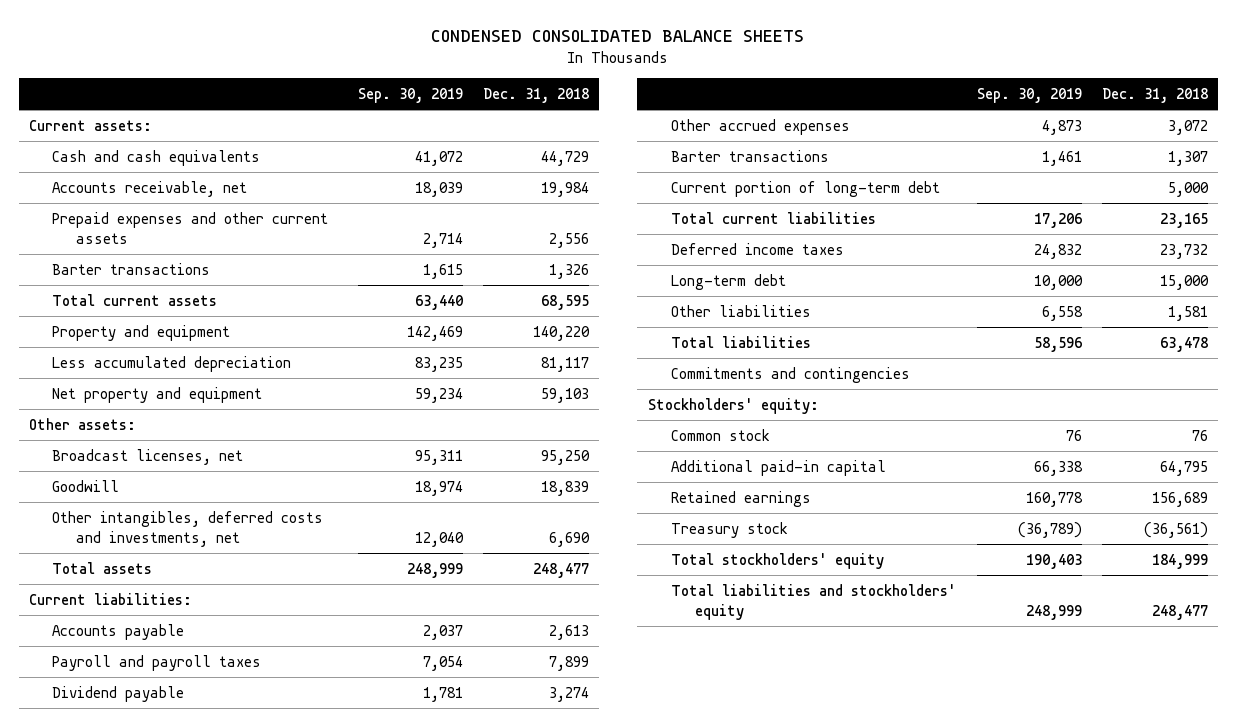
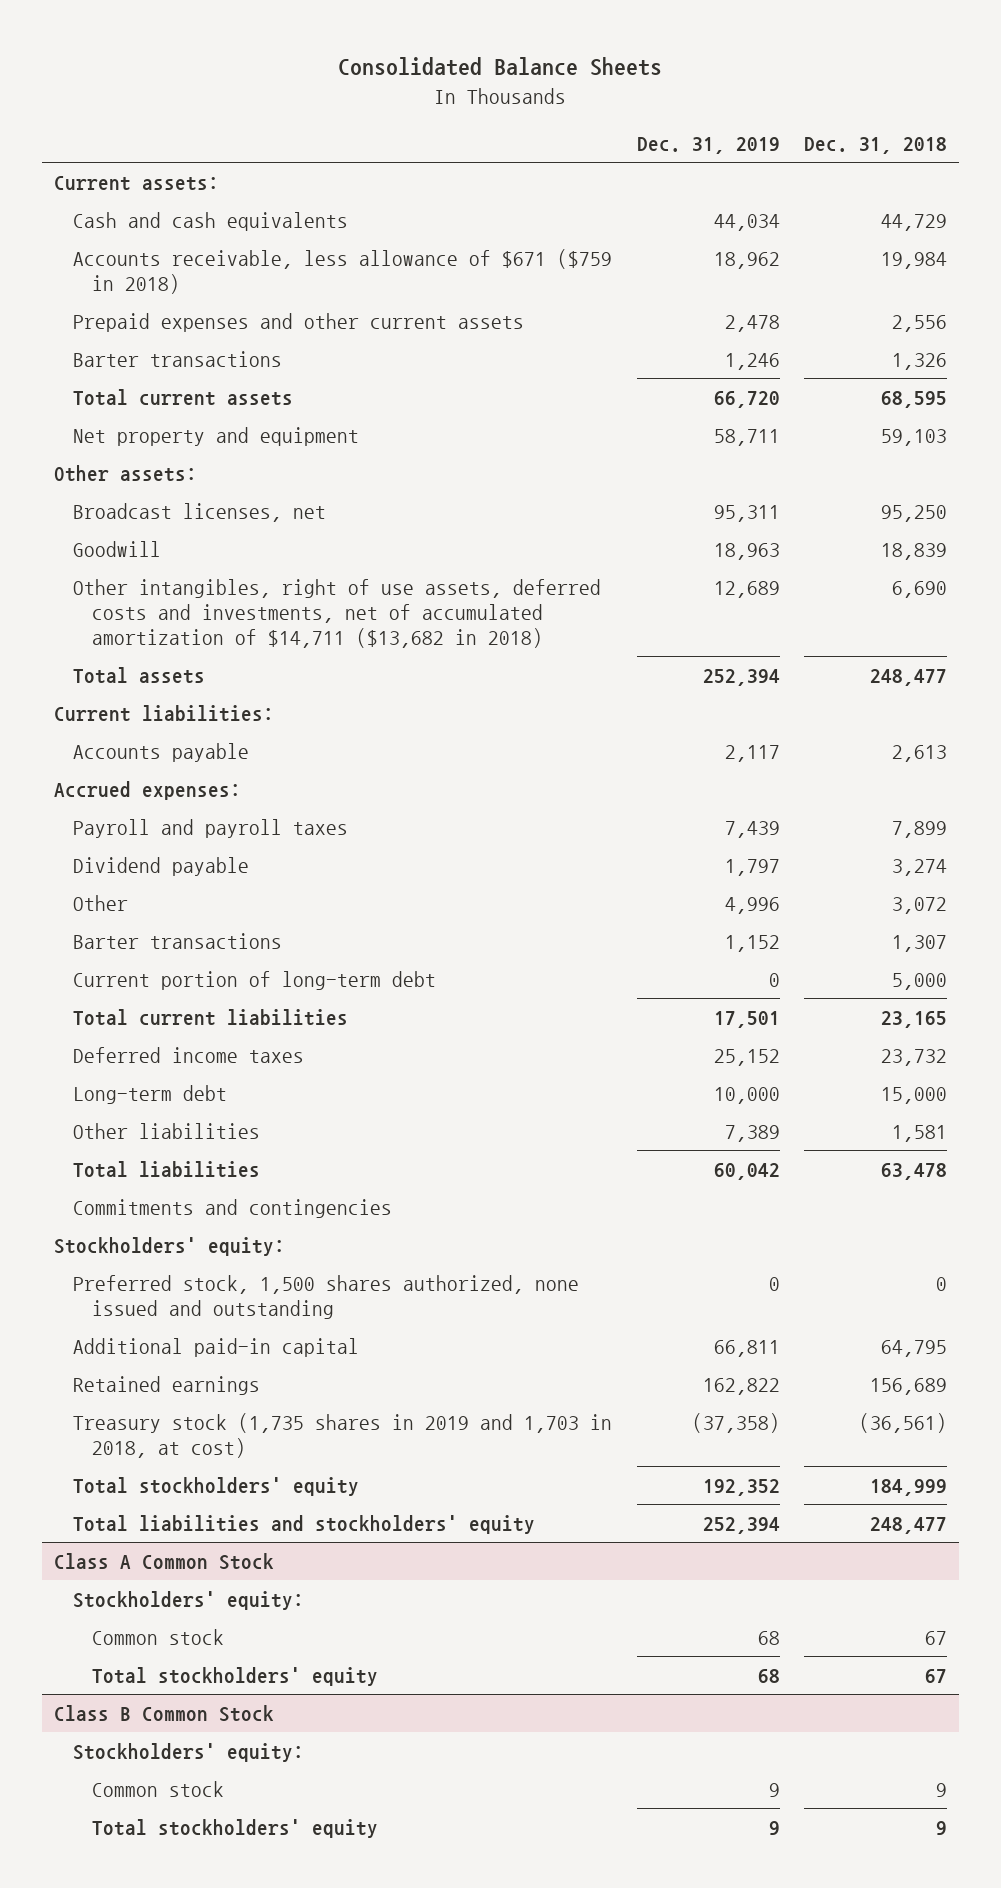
[431,30,805,43] CONDENSED CONSOLIDATED BALANCE SHEETS -> [338,57,663,77] Consolidated Balance Sheets
[357,87,463,103] Sep. 30, 2019 -> none
none -> [636,136,780,154] Dec. 31, 2019
[52,180,248,197] Accounts receivable, net -> [73,248,613,294] Accounts receivable, less allowance of $671 ($759 in 2018)
[52,324,231,341] Property and equipment -> none
[52,355,292,372] Less accumulated depreciation -> none
[52,510,324,547] Other intangibles, deferred costs and investments, net -> [73,578,602,648] Other intangibles, right of use assets, deferred costs and investments, net of accumulated amortization of $14,711 ($13,682 in 2018)
none -> [53,780,241,800] Accrued expenses:
[671,118,851,135] Other accrued expenses -> [73,894,129,911] Other
[671,428,771,441] Common stock -> none
none -> [73,1274,580,1319] Preferred stock, 1,500 shares authorized, none issued and outstanding
[671,521,789,538] Treasury stock -> [73,1412,613,1458] Treasury stock (1,735 shares in 2019 and 1,703 in 2018, at cost)
none -> [53,1552,274,1570] Class A Common Stock
none -> [73,1590,305,1610] Stockholders' equity:
none -> [92,1628,225,1645] Common stock
none -> [92,1666,379,1686] Total stockholders' equity
none -> [53,1704,274,1722] Class B Common Stock
none -> [73,1742,305,1762] Stockholders' equity:
none -> [92,1780,225,1797] Common stock
none -> [92,1818,379,1838] Total stockholders' equity

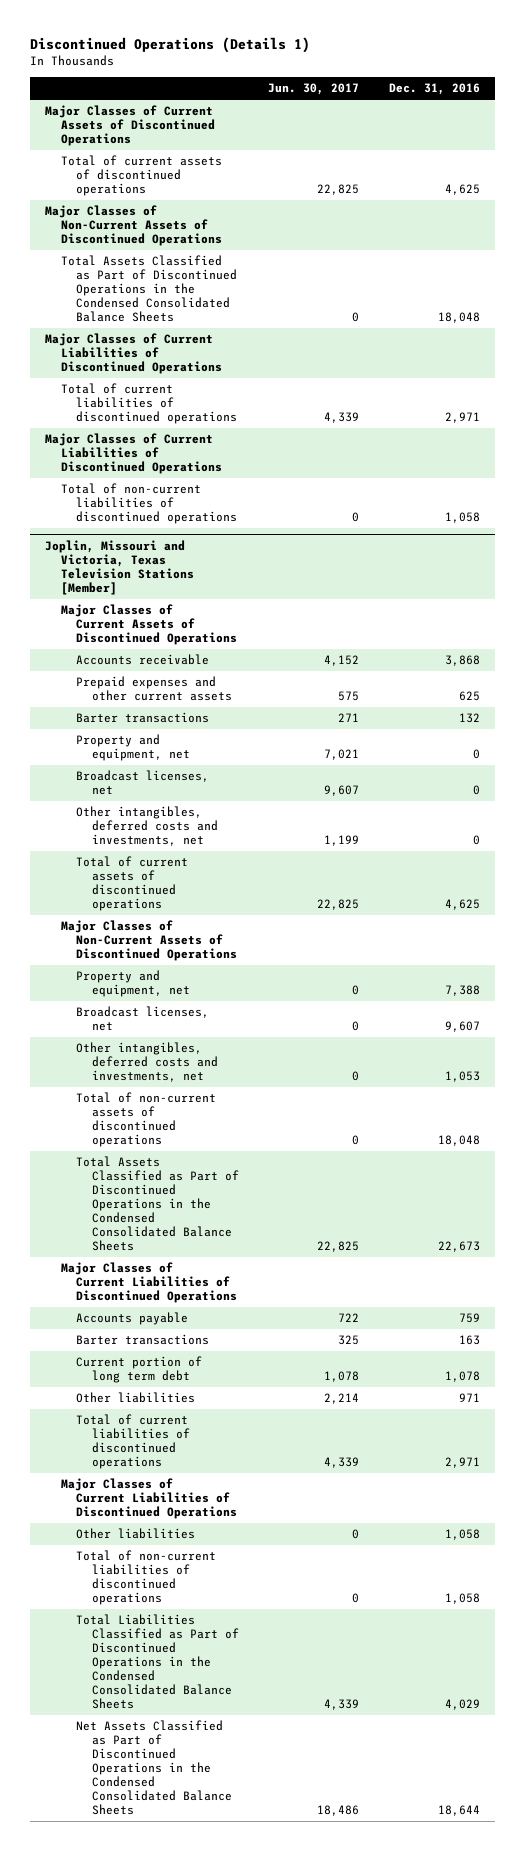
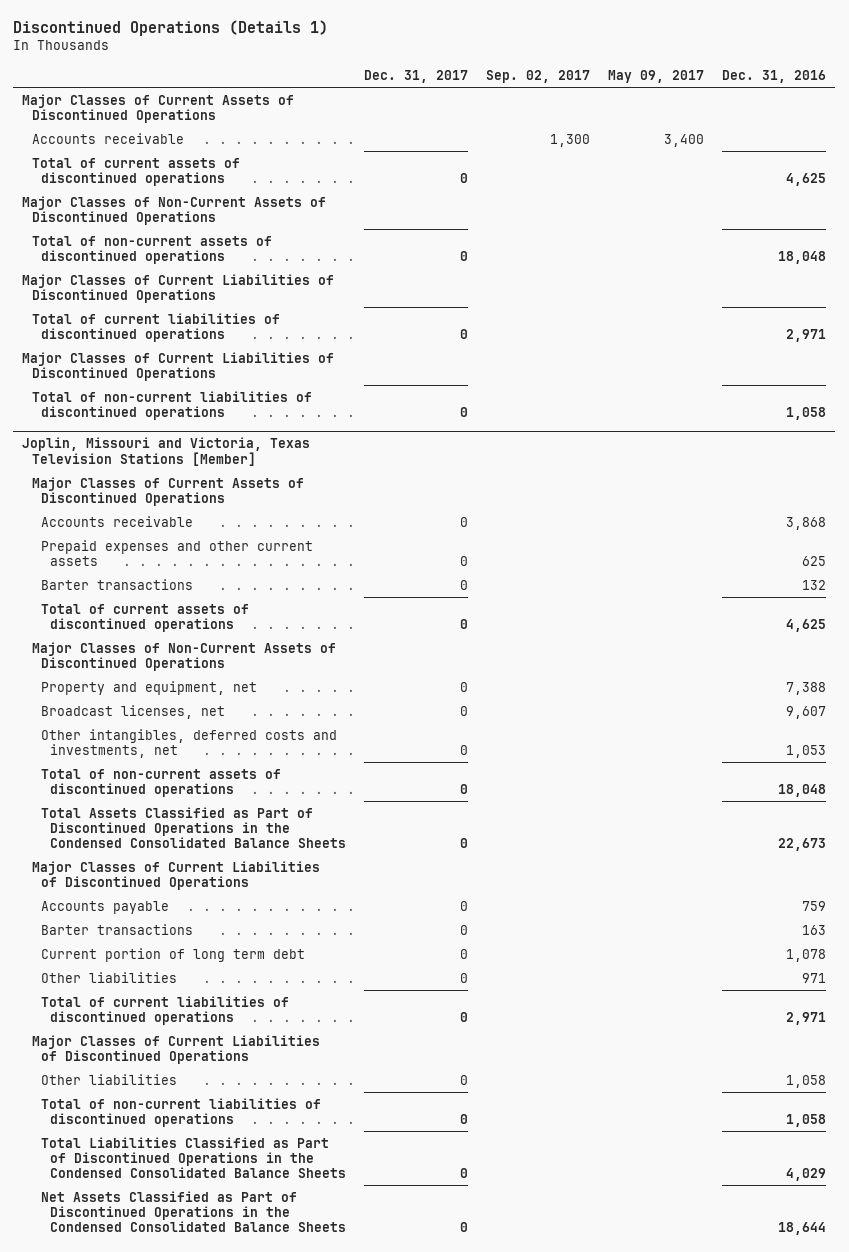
[268,83,360,96] Jun. 30, 2017 -> none
none -> [364,69,469,83] Dec. 31, 2017
none -> [486,69,591,83] Sep. 02, 2017
none -> [608,69,705,83] May 09, 2017
none -> [31,132,184,144] Accounts receivable
[60,255,238,323] Total Assets Classified as Part of Discontinued Operations in the Condensed Consolidated Balance Sheets -> [31,235,272,264] Total of non-current assets of discontinued operations
[76,734,190,762] Property and equipment, net -> none
[76,770,210,796] Broadcast licenses, net -> none
[76,806,218,847] Other intangibles, deferred costs and investments, net -> none

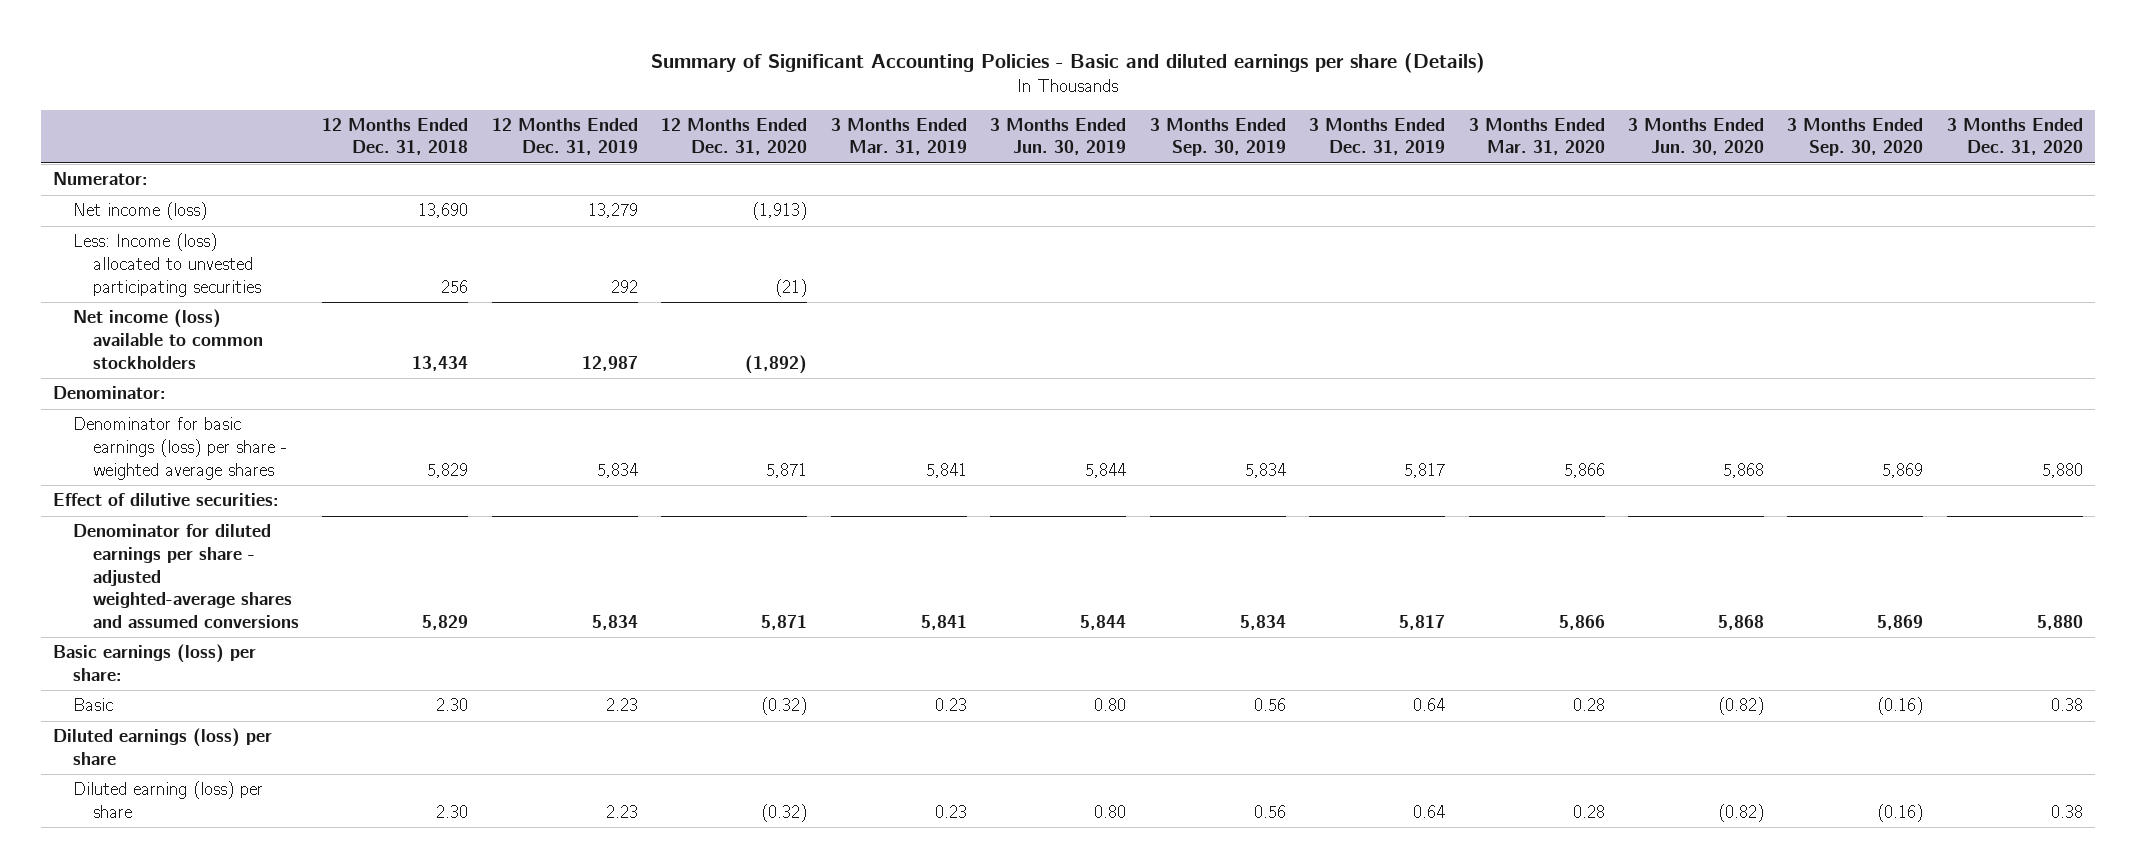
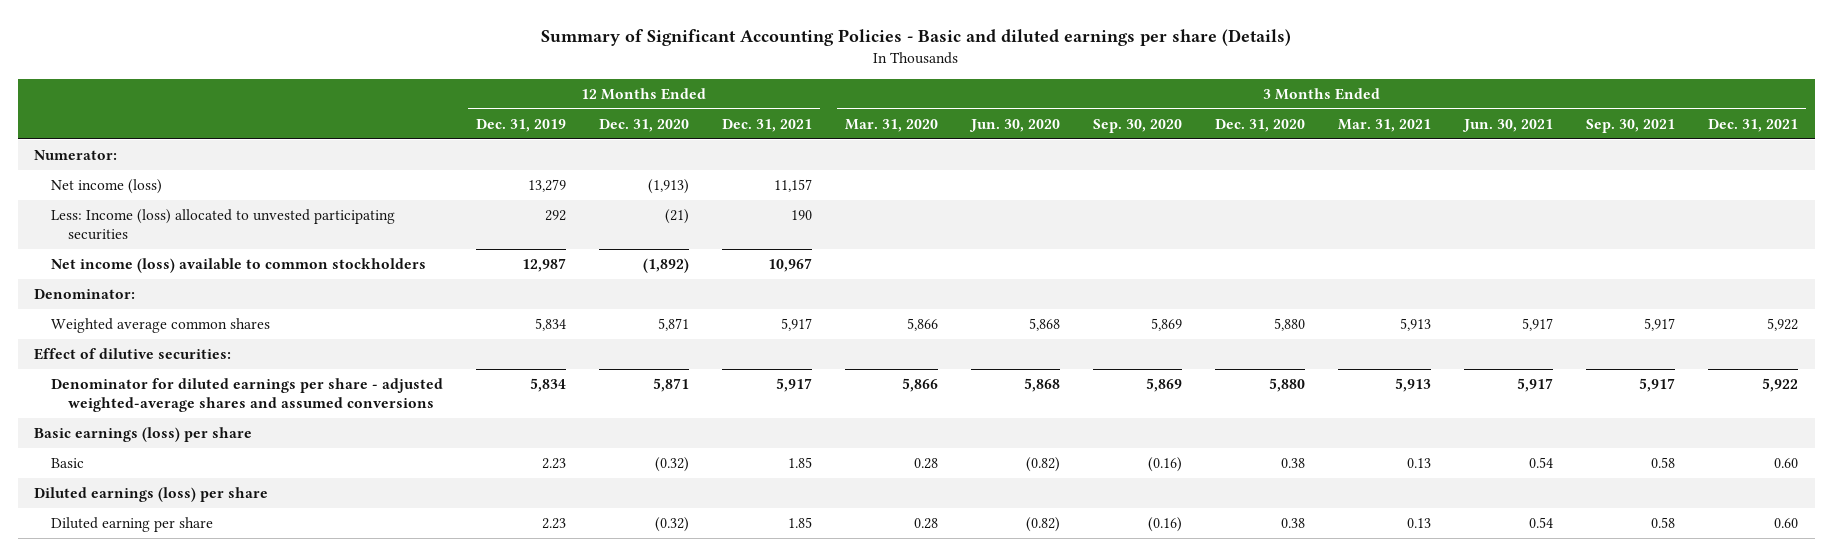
[322,117,469,156] 12 Months Ended Dec. 31, 2018 -> none
[830,117,967,156] 3 Months Ended Mar. 31, 2019 -> none
[990,117,1127,156] 3 Months Ended Jun. 30, 2019 -> none
[1149,117,1286,157] 3 Months Ended Sep. 30, 2019 -> none
[1309,117,1446,156] 3 Months Ended Dec. 31, 2019 -> none
none -> [722,119,813,133] Dec. 31, 2021
none -> [1338,119,1432,133] Mar. 31, 2021
none -> [1462,119,1554,133] Jun. 30, 2021
none -> [1586,119,1676,134] Sep. 30, 2021
none -> [1708,119,1799,133] Dec. 31, 2021
[72,417,287,480] Denominator for basic earnings (loss) per share - weighted average shares -> [51,318,271,334] Weighted average common shares
[52,644,256,681] Basic earnings (loss) per share: -> [34,427,253,443] Basic earnings (loss) per share
[72,781,263,818] Diluted earning (loss) per share -> [51,517,214,533] Diluted earning per share

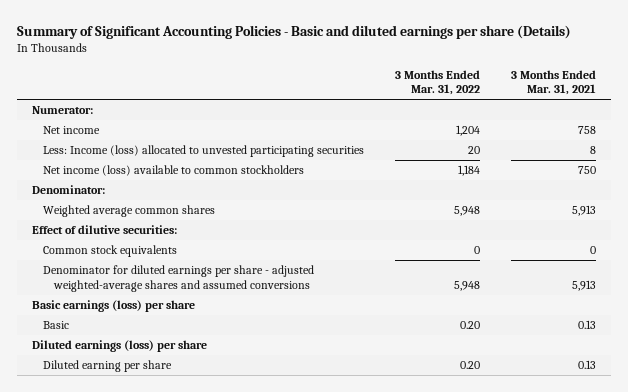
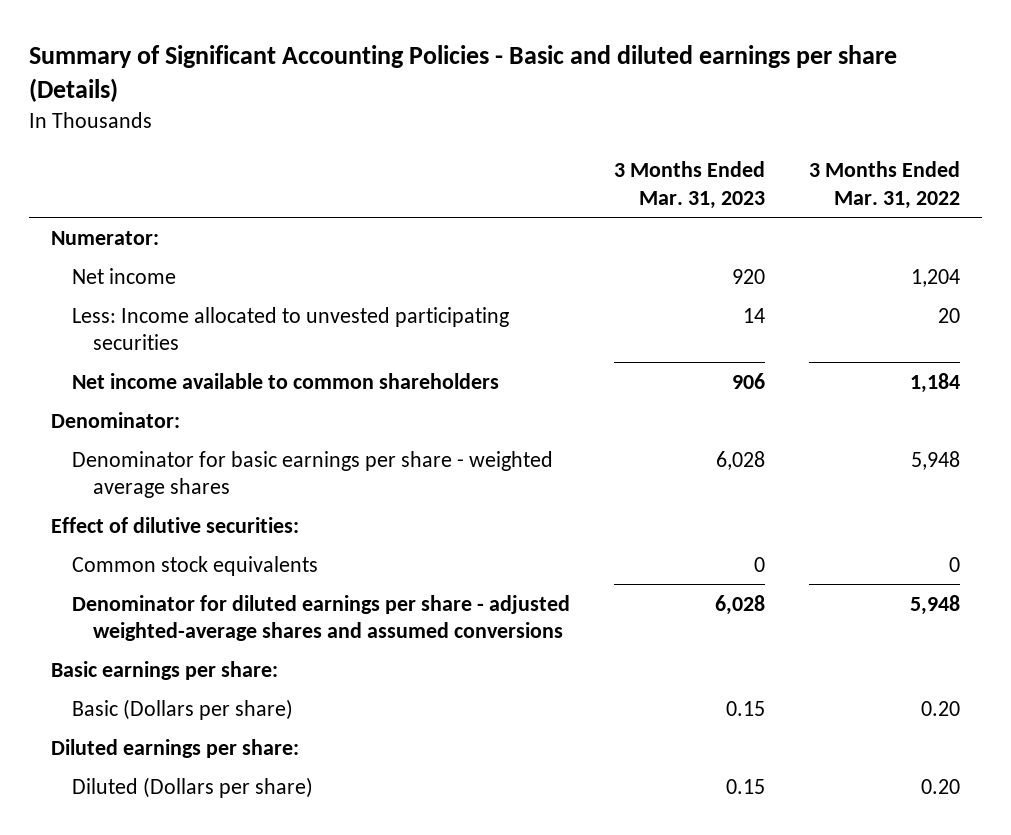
[510,69,596,96] 3 Months Ended Mar. 31, 2021 -> none
none -> [613,161,765,209] 3 Months Ended Mar. 31, 2023
[43,145,365,158] Less: Income (loss) allocated to unvested participating securities -> [71,306,509,351] Less: Income allocated to unvested participating securities
[43,165,305,177] Net income (loss) available to common stockholders -> [71,372,499,389] Net income available to common shareholders
[43,205,216,218] Weighted average common shares -> [71,450,553,499] Denominator for basic earnings per share - weighted average shares
[32,300,196,313] Basic earnings (loss) per share -> [51,660,279,680] Basic earnings per share:
[43,321,70,330] Basic -> [71,698,293,720] Basic (Dollars per share)
[32,340,208,353] Diluted earnings (loss) per share -> [51,738,300,758] Diluted earnings per share:
[43,360,173,373] Diluted earning per share -> [71,776,313,798] Diluted (Dollars per share)

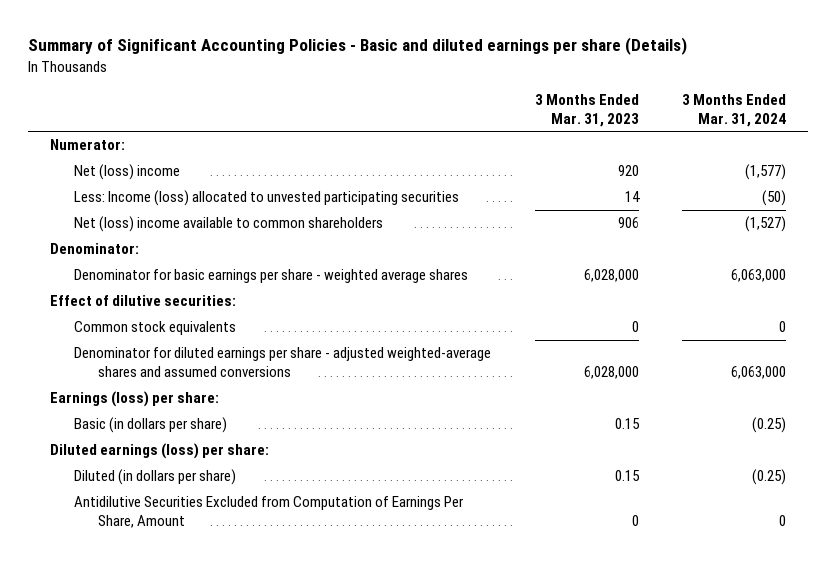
[808,161,960,209] 3 Months Ended Mar. 31, 2022 -> none
none -> [682,93,787,127] 3 Months Ended Mar. 31, 2024
[71,267,176,284] Net income -> [73,164,180,181] Net (loss) income
[71,306,509,351] Less: Income allocated to unvested participating securities -> [73,190,459,207] Less: Income (loss) allocated to unvested participating securities
[71,372,499,389] Net income available to common shareholders -> [73,216,383,233] Net (loss) income available to common shareholders
[715,450,765,470] 6,028 -> [583,269,639,283] 6,028,000
[714,594,765,615] 6,028 -> [583,366,639,380] 6,028,000
[51,660,279,680] Basic earnings per share: -> [50,391,220,408] Earnings (loss) per share:
[71,698,293,720] Basic (Dollars per share) -> [73,417,227,434] Basic (in dollars per share)
[51,738,300,758] Diluted earnings per share: -> [50,443,270,460] Diluted earnings (loss) per share:
[71,776,313,798] Diluted (Dollars per share) -> [73,469,236,486] Diluted (in dollars per share)
none -> [73,496,464,529] Antidilutive Securities Excluded from Computation of Earnings Per Share, Amount

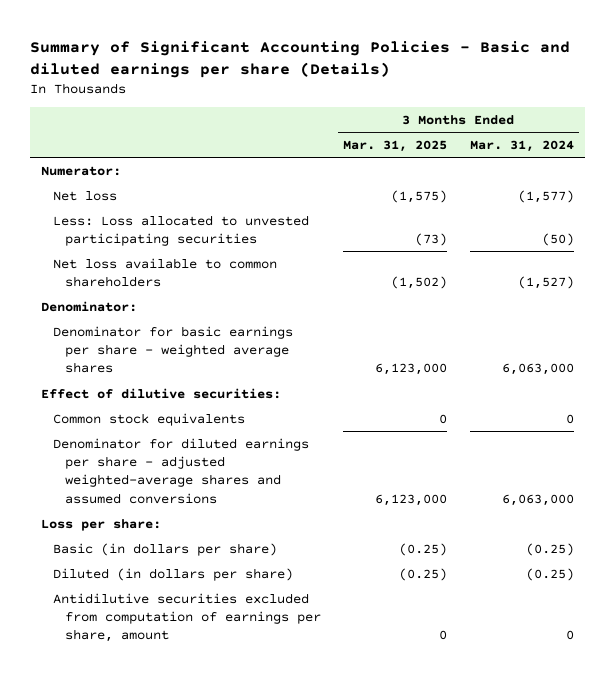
[534,93,639,127] 3 Months Ended Mar. 31, 2023 -> none
none -> [343,139,448,152] Mar. 31, 2025
[73,164,180,181] Net (loss) income -> [52,190,117,201] Net loss
[73,190,459,207] Less: Income (loss) allocated to unvested participating securities -> [52,214,309,247] Less: Loss allocated to unvested participating securities
[73,216,383,233] Net (loss) income available to common shareholders -> [52,257,277,288] Net loss available to common shareholders
[50,391,220,408] Earnings (loss) per share: -> [40,518,161,531] Loss per share:
[50,443,270,460] Diluted earnings (loss) per share: -> none
[73,496,464,529] Antidilutive Securities Excluded from Computation of Earnings Per Share, Amount -> [52,592,322,643] Antidilutive securities excluded from computation of earnings per share, amount

